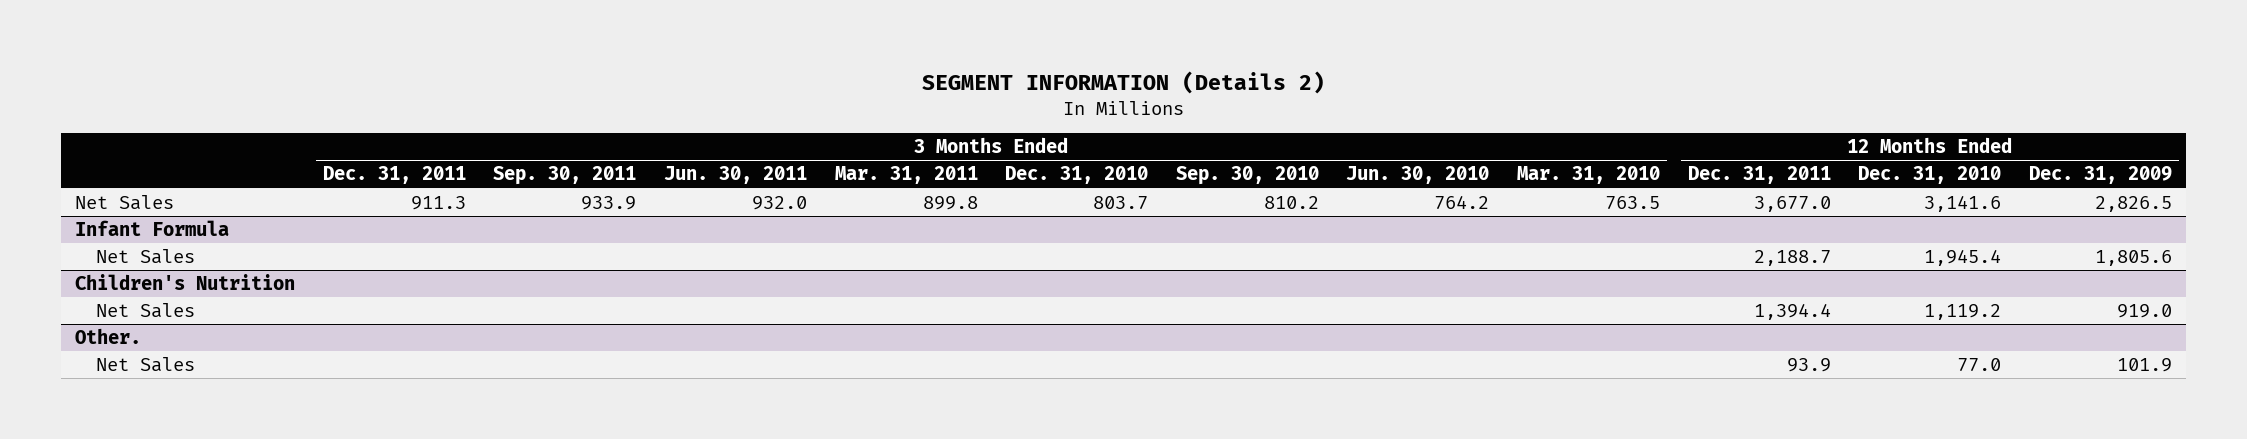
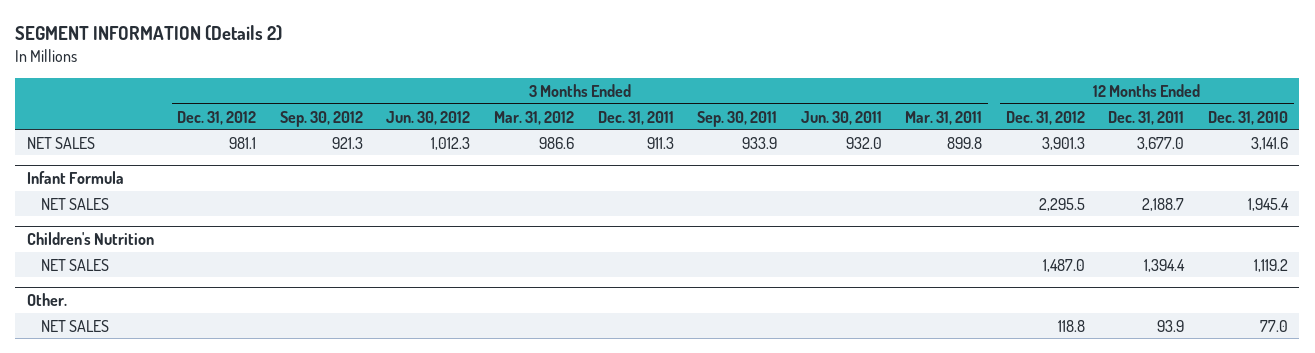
[1005,166,1149,185] Dec. 31, 2010 -> none
[1175,166,1319,186] Sep. 30, 2010 -> none
[1346,166,1490,185] Jun. 30, 2010 -> none
[1517,166,1661,185] Mar. 31, 2010 -> none
[2028,166,2172,185] Dec. 31, 2009 -> none
none -> [177,110,257,125] Dec. 31, 2012
none -> [279,110,363,127] Sep. 30, 2012
none -> [386,110,471,125] Jun. 30, 2012
none -> [494,110,575,125] Mar. 31, 2012
none -> [1005,110,1085,125] Dec. 31, 2012
[75,195,175,211] Net Sales -> [26,136,95,149] NET SALES
[95,249,195,265] Net Sales -> [40,197,109,210] NET SALES
[95,303,195,319] Net Sales -> [40,258,109,271] NET SALES
[95,357,195,373] Net Sales -> [40,319,109,332] NET SALES

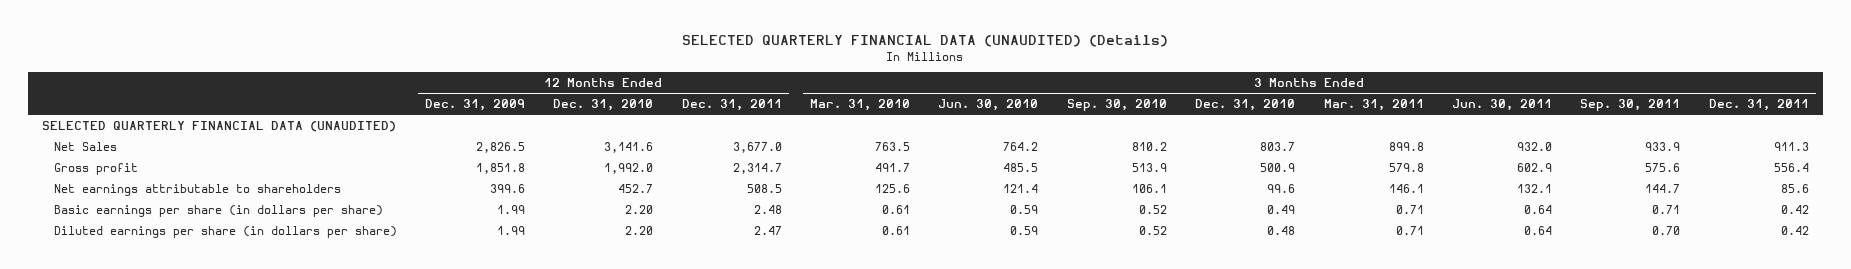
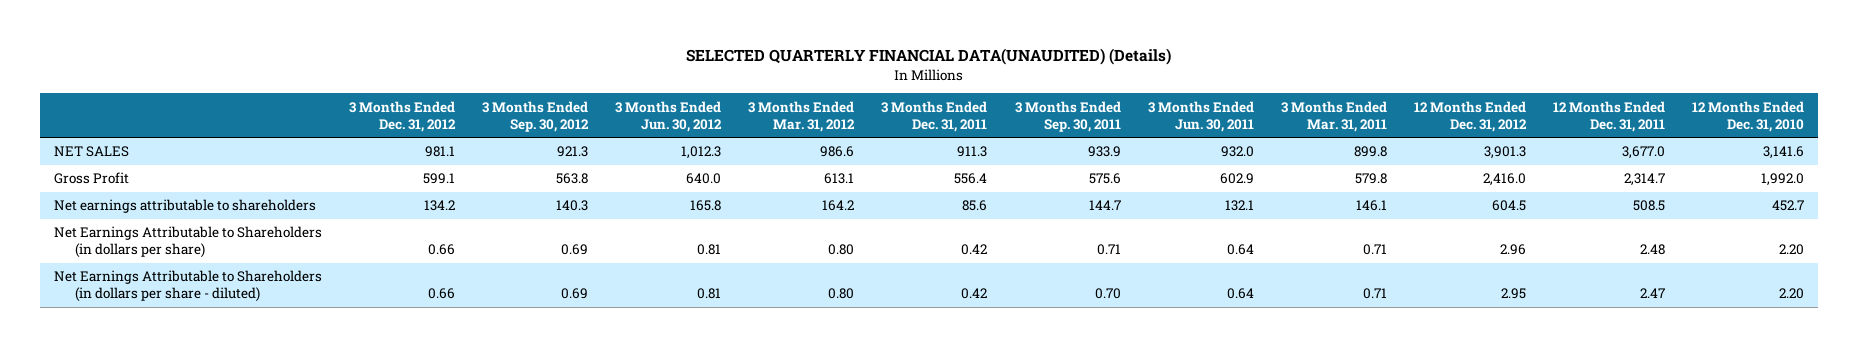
[682,35,1169,48] SELECTED QUARTERLY FINANCIAL DATA (UNAUDITED) (Details) -> [685,48,1171,66] SELECTED QUARTERLY FINANCIAL DATA(UNAUDITED) (Details)
[425,98,526,111] Dec. 31, 2009 -> none
[810,98,911,111] Mar. 31, 2010 -> none
[938,98,1039,111] Jun. 30, 2010 -> none
[1066,98,1167,111] Sep. 30, 2010 -> none
[1195,98,1296,111] Dec. 31, 2010 -> none
none -> [348,100,456,132] 3 Months Ended Dec. 31, 2012
none -> [482,100,590,132] 3 Months Ended Sep. 30, 2012
none -> [615,100,723,132] 3 Months Ended Jun. 30, 2012
none -> [748,100,856,132] 3 Months Ended Mar. 31, 2012
none -> [1413,100,1527,132] 12 Months Ended Dec. 31, 2012
[41,120,396,132] SELECTED QUARTERLY FINANCIAL DATA (UNAUDITED) -> none
[53,141,117,151] Net Sales -> [53,146,129,158] NET SALES
[53,162,138,175] Gross profit -> [53,172,129,185] Gross Profit
[53,204,383,217] Basic earnings per share (in dollars per share) -> [53,226,322,259] Net Earnings Attributable to Shareholders (in dollars per share)
[53,225,397,238] Diluted earnings per share (in dollars per share) -> [53,270,322,303] Net Earnings Attributable to Shareholders (in dollars per share - diluted)

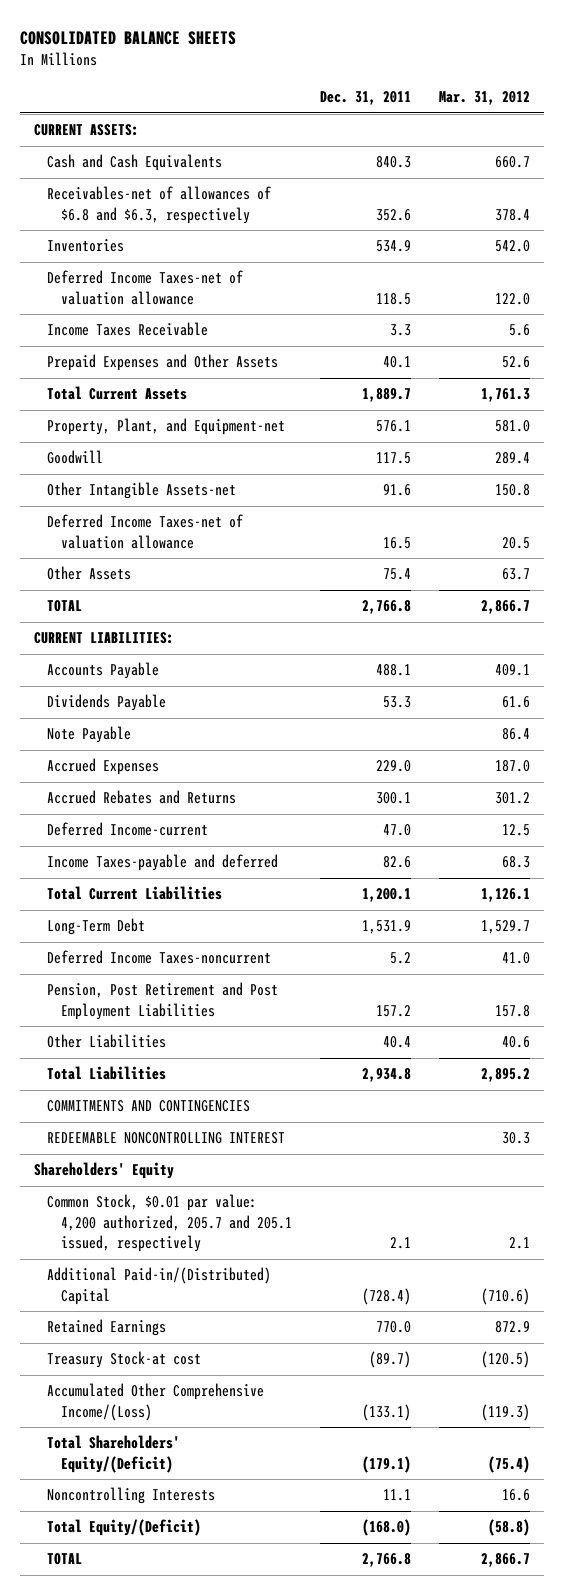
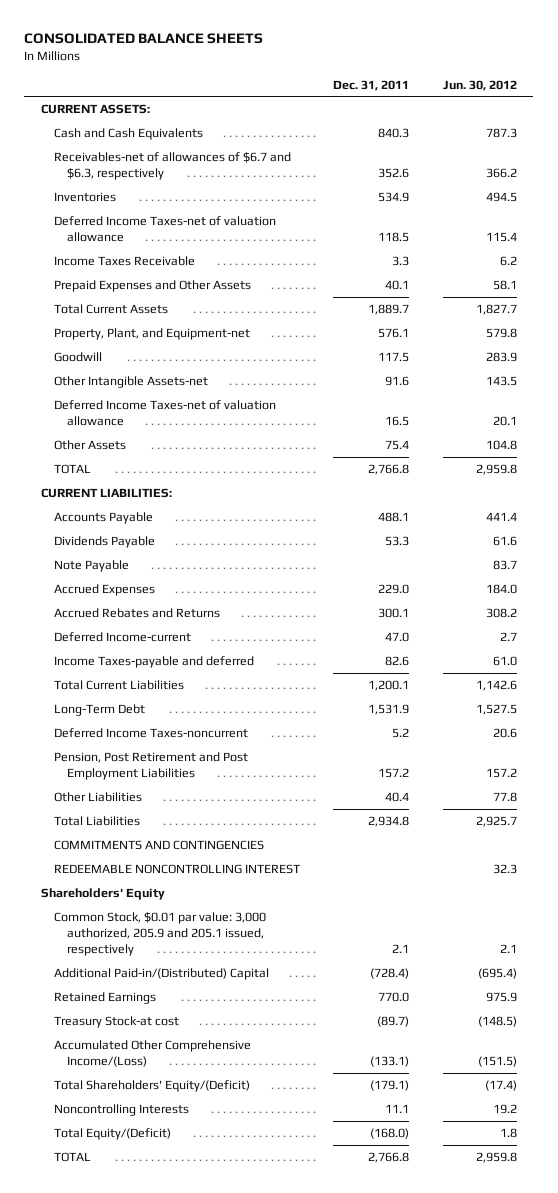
[439,91,531,106] Mar. 31, 2012 -> none
none -> [442,79,517,91] Jun. 30, 2012
[47,186,272,224] Receivables-net of allowances of $6.8 and $6.3, respectively -> [53,152,291,180] Receivables-net of allowances of $6.7 and $6.3, respectively
[47,1194,292,1252] Common Stock, $0.01 par value: 4,200 authorized, 205.7 and 205.1 issued, respectively -> [53,912,266,956] Common Stock, $0.01 par value: 3,000 authorized, 205.9 and 205.1 issued, respectively

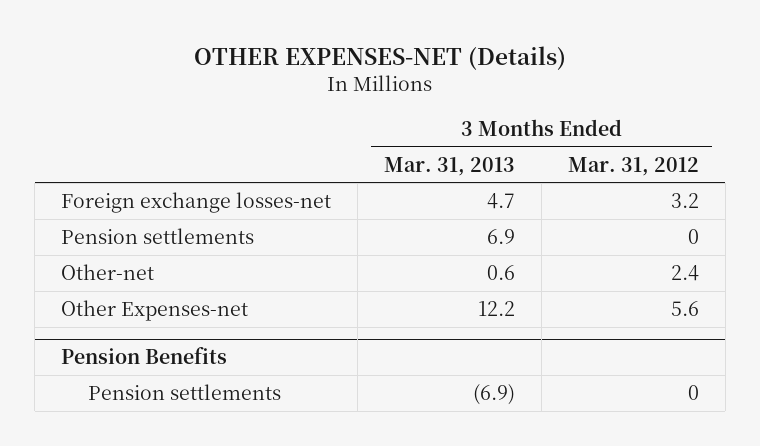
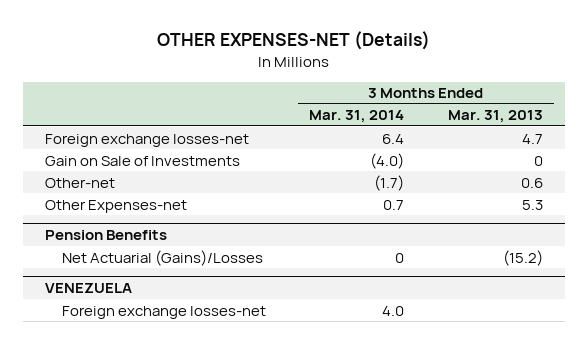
[567,156,699,176] Mar. 31, 2012 -> none
none -> [309,110,405,124] Mar. 31, 2014
[61,228,255,245] Pension settlements -> none
none -> [45,155,241,166] Gain on Sale of Investments
[478,301,516,317] 12.2 -> [522,199,544,210] 5.3
[88,384,282,401] Pension settlements -> none
none -> [61,249,263,266] Net Actuarial (Gains)/Losses
none -> [45,283,133,294] VENEZUELA
none -> [61,305,266,319] Foreign exchange losses-net

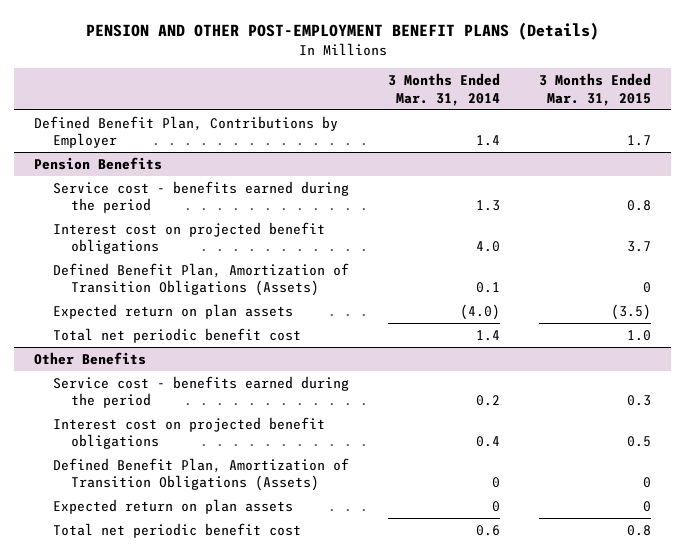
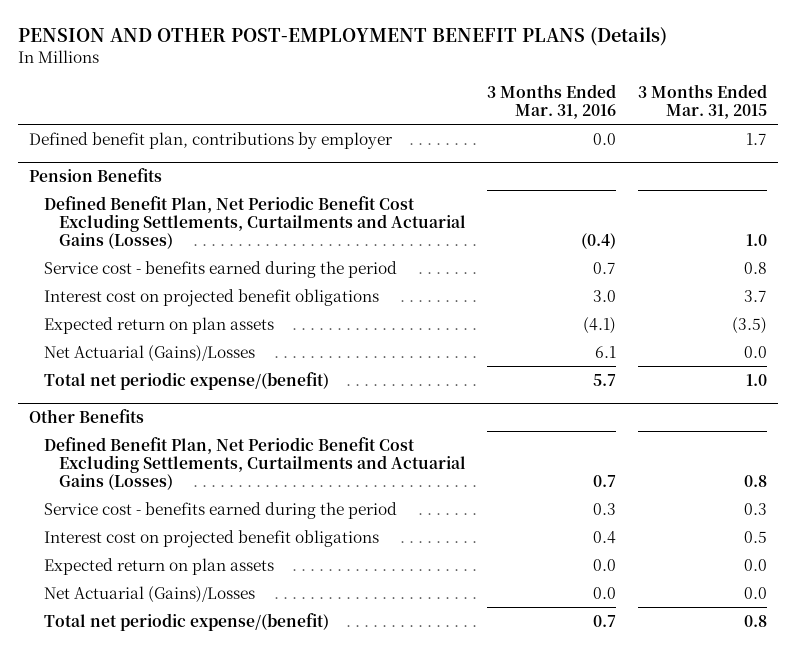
[387,73,500,106] 3 Months Ended Mar. 31, 2014 -> none
none -> [487,83,617,119] 3 Months Ended Mar. 31, 2016
[33,115,338,149] Defined Benefit Plan, Contributions by Employer -> [28,131,393,149] Defined benefit plan, contributions by employer
none -> [43,195,466,249] Defined Benefit Plan, Net Periodic Benefit Cost Excluding Settlements, Curtailments and Actuarial Gains (Losses)
[52,262,349,297] Defined Benefit Plan, Amortization of Transition Obligations (Assets) -> none
none -> [43,344,255,362] Net Actuarial (Gains)/Losses
[52,327,301,343] Total net periodic benefit cost -> [43,371,329,390] Total net periodic expense/(benefit)
none -> [43,436,466,490] Defined Benefit Plan, Net Periodic Benefit Cost Excluding Settlements, Curtailments and Actuarial Gains (Losses)
[52,457,349,492] Defined Benefit Plan, Amortization of Transition Obligations (Assets) -> none
[643,500,652,512] 0 -> [743,558,767,571] 0.0
none -> [43,585,255,603] Net Actuarial (Gains)/Losses
[52,522,301,538] Total net periodic benefit cost -> [43,612,329,631] Total net periodic expense/(benefit)

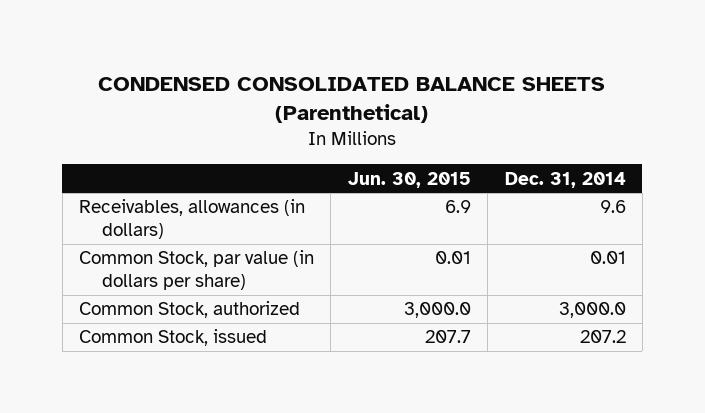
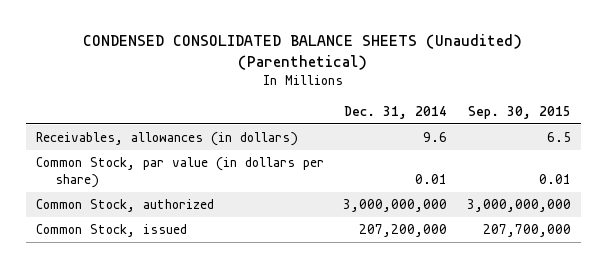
[98,77,606,124] CONDENSED CONSOLIDATED BALANCE SHEETS (Parenthetical) -> [83,34,523,71] CONDENSED CONSOLIDATED BALANCE SHEETS (Unaudited) (Parenthetical)
[347,171,471,188] Jun. 30, 2015 -> none
none -> [468,105,572,119] Sep. 30, 2015
[558,302,626,319] 3,000.0 -> [343,199,448,213] 3,000,000,000
[579,330,626,344] 207.2 -> [359,224,448,238] 207,200,000

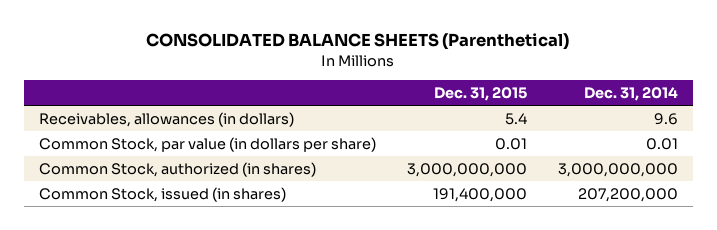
[83,34,523,71] CONDENSED CONSOLIDATED BALANCE SHEETS (Unaudited) (Parenthetical) -> [146,33,570,51] CONSOLIDATED BALANCE SHEETS (Parenthetical)
[468,105,572,119] Sep. 30, 2015 -> none
none -> [433,87,527,102] Dec. 31, 2015
[35,199,214,213] Common Stock, authorized -> [39,161,317,177] Common Stock, authorized (in shares)
[35,224,187,238] Common Stock, issued -> [39,186,287,202] Common Stock, issued (in shares)

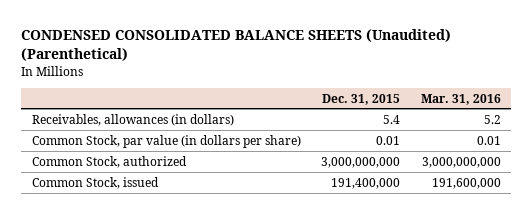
[146,33,570,51] CONSOLIDATED BALANCE SHEETS (Parenthetical) -> [21,29,452,62] CONDENSED CONSOLIDATED BALANCE SHEETS (Unaudited) (Parenthetical)
[583,87,678,102] Dec. 31, 2014 -> none
none -> [420,93,501,105] Mar. 31, 2016
[39,161,317,177] Common Stock, authorized (in shares) -> [31,155,187,168] Common Stock, authorized
[39,186,287,202] Common Stock, issued (in shares) -> [31,176,159,189] Common Stock, issued

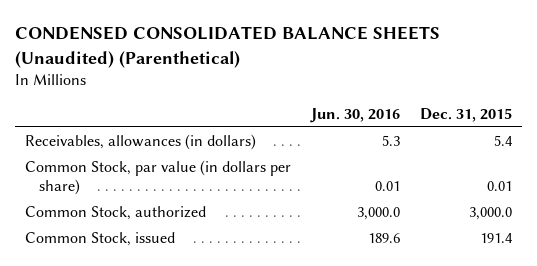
[420,93,501,105] Mar. 31, 2016 -> none
none -> [309,108,400,124] Jun. 30, 2016
[321,156,401,168] 3,000,000,000 -> [469,207,513,221] 3,000.0
[331,177,401,189] 191,400,000 -> [480,233,514,244] 191.4

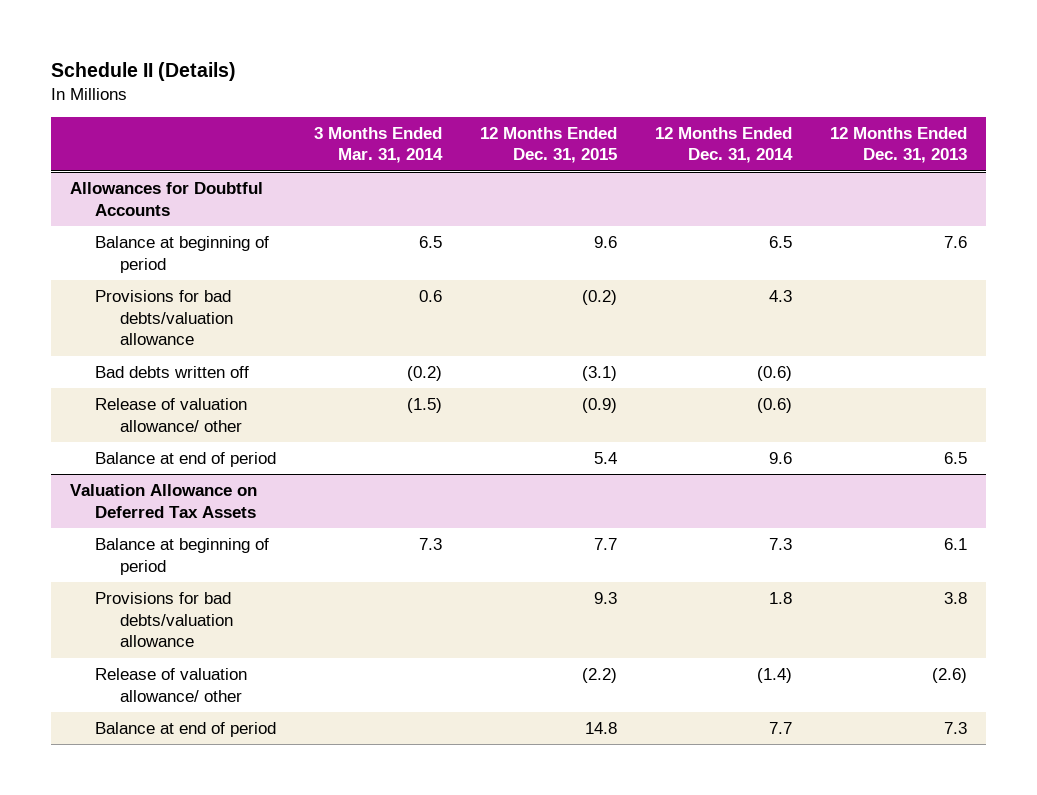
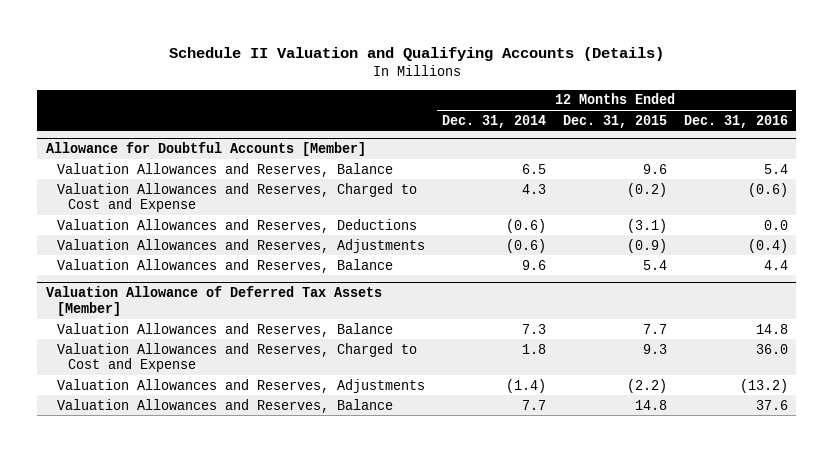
[50,62,236,82] Schedule II (Details) -> [168,47,664,62] Schedule II Valuation and Qualifying Accounts (Details)
[313,126,443,164] 3 Months Ended Mar. 31, 2014 -> none
[829,126,967,164] 12 Months Ended Dec. 31, 2013 -> none
none -> [683,114,788,128] Dec. 31, 2016
[69,181,263,216] Allowances for Doubtful Accounts -> [45,142,366,157] Allowance for Doubtful Accounts [Member]
[94,235,269,273] Balance at beginning of period -> [56,162,393,177] Valuation Allowances and Reserves, Balance
[94,289,233,346] Provisions for bad debts/valuation allowance -> [56,182,417,213] Valuation Allowances and Reserves, Charged to Cost and Expense
[94,365,249,378] Bad debts written off -> [56,218,417,233] Valuation Allowances and Reserves, Deductions
[94,397,247,432] Release of valuation allowance/ other -> [56,238,425,253] Valuation Allowances and Reserves, Adjustments
[94,451,276,467] Balance at end of period -> [56,258,393,273] Valuation Allowances and Reserves, Balance
[69,483,257,518] Valuation Allowance on Deferred Tax Assets -> [45,286,382,317] Valuation Allowance of Deferred Tax Assets [Member]
[94,537,269,575] Balance at beginning of period -> [56,322,393,337] Valuation Allowances and Reserves, Balance
[94,591,233,648] Provisions for bad debts/valuation allowance -> [56,342,417,373] Valuation Allowances and Reserves, Charged to Cost and Expense
[94,667,247,702] Release of valuation allowance/ other -> [56,378,425,393] Valuation Allowances and Reserves, Adjustments
[94,721,276,737] Balance at end of period -> [56,398,393,413] Valuation Allowances and Reserves, Balance

